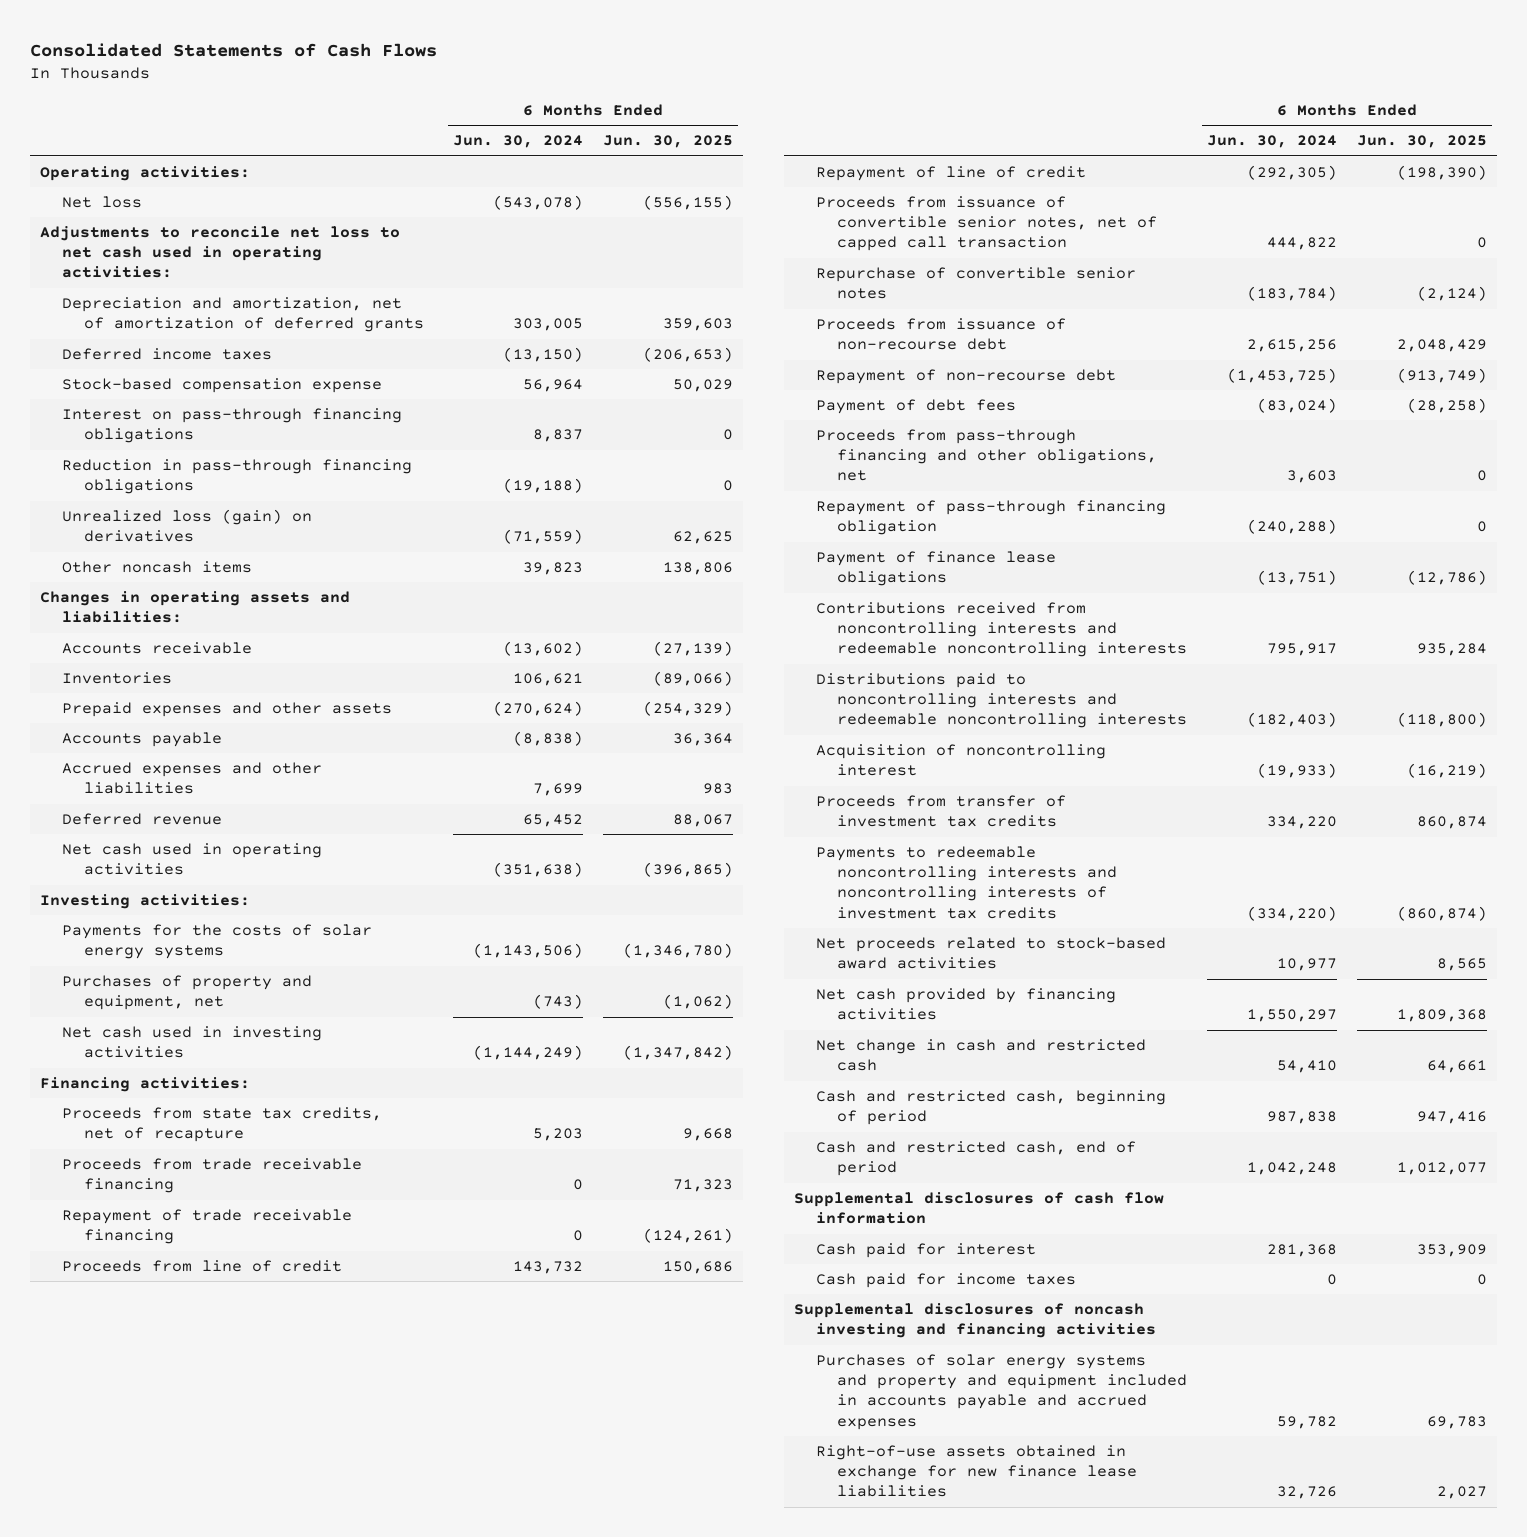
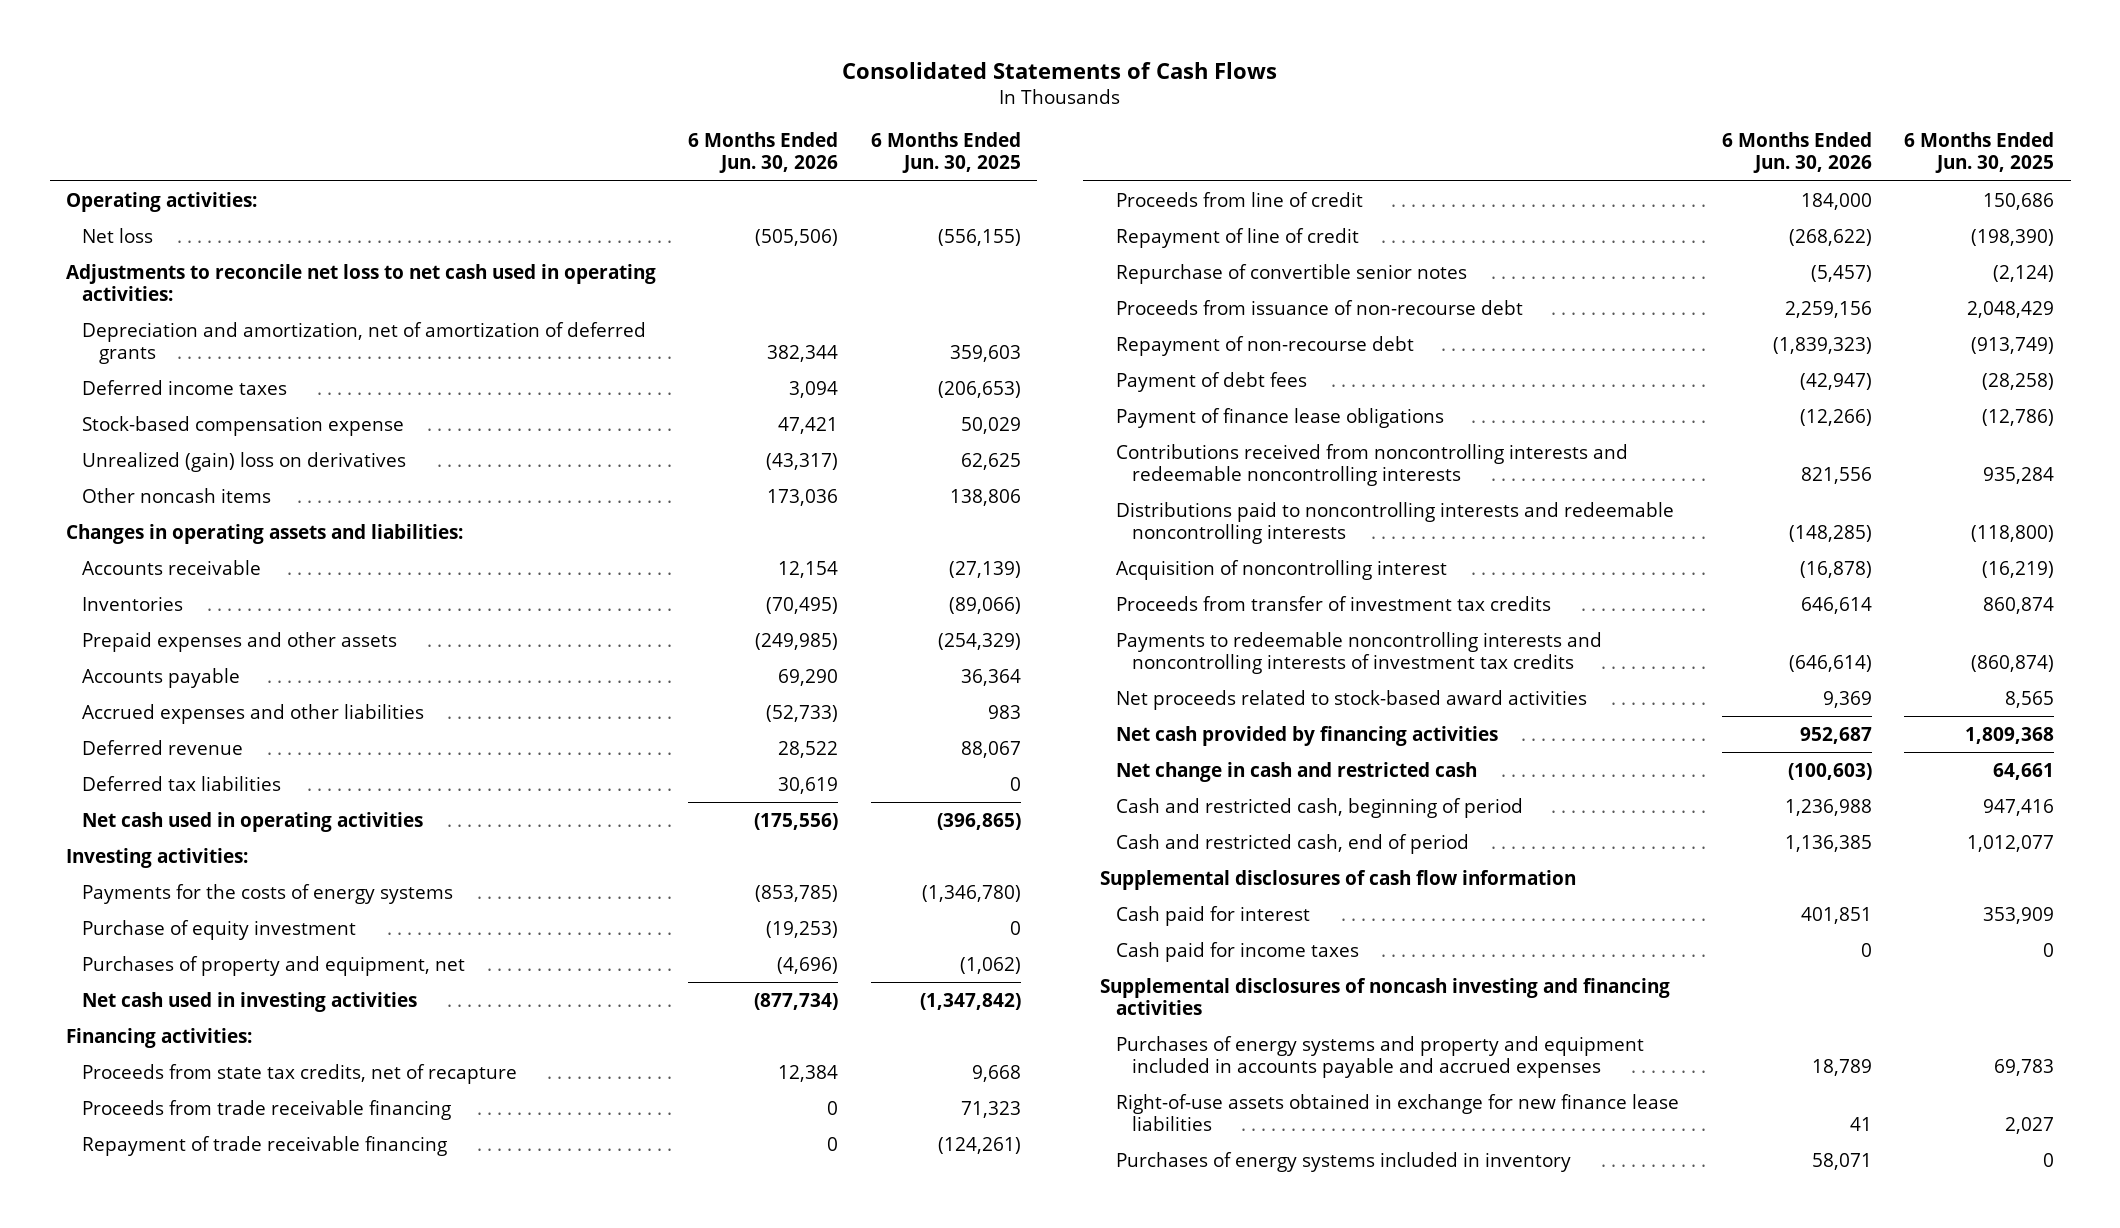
[453,135,584,149] Jun. 30, 2024 -> none
none -> [688,131,839,174] 6 Months Ended Jun. 30, 2026
[61,408,402,444] Interest on pass-through financing obligations -> none
[61,459,412,495] Reduction in pass-through financing obligations -> none
[61,509,312,543] Unrealized loss (gain) on derivatives -> [82,451,407,472] Unrealized (gain) loss on derivatives
none -> [82,775,282,791] Deferred tax liabilities
[61,924,372,960] Payments for the costs of solar energy systems -> [82,883,454,904] Payments for the costs of energy systems
none -> [82,919,357,940] Purchase of equity investment
[815,196,1158,252] Proceeds from issuance of convertible senior notes, net of capped call transaction -> none
[815,429,1158,482] Proceeds from pass-through financing and other obligations, net -> none
[815,500,1166,536] Repayment of pass-through financing obligation -> none
[815,1354,1188,1430] Purchases of solar energy systems and property and equipment included in accounts payable and accrued expenses -> [1115,1035,1644,1079] Purchases of energy systems and property and equipment included in accounts payable and accrued expenses
none -> [1115,1151,1571,1172] Purchases of energy systems included in inventory

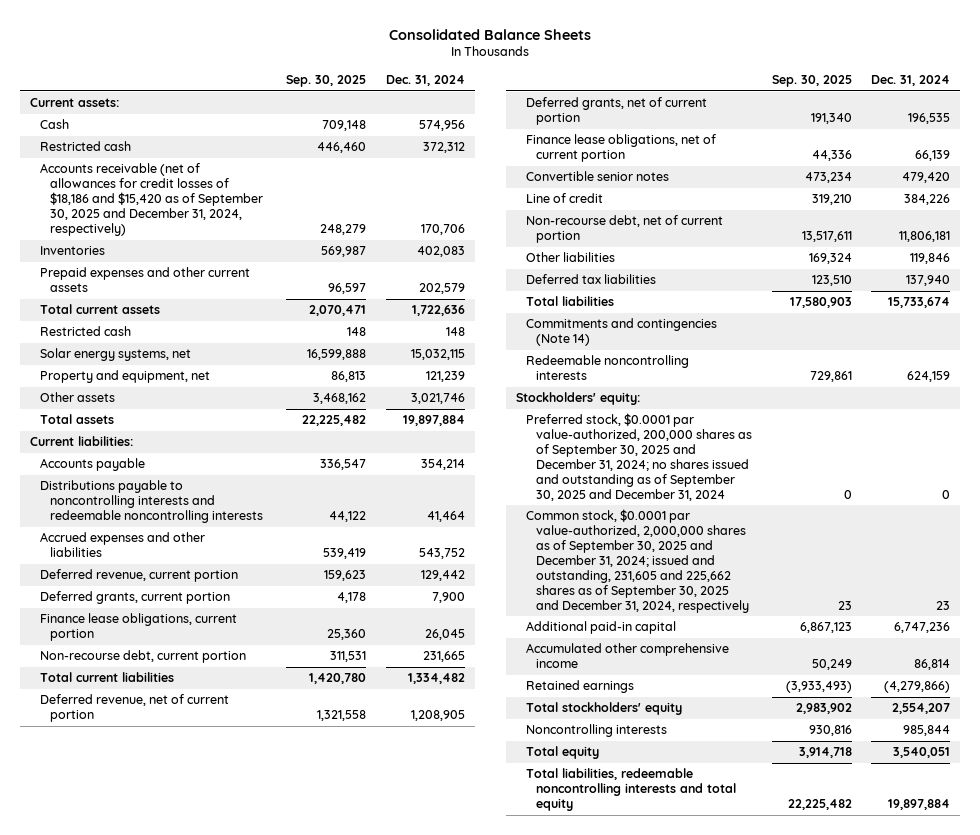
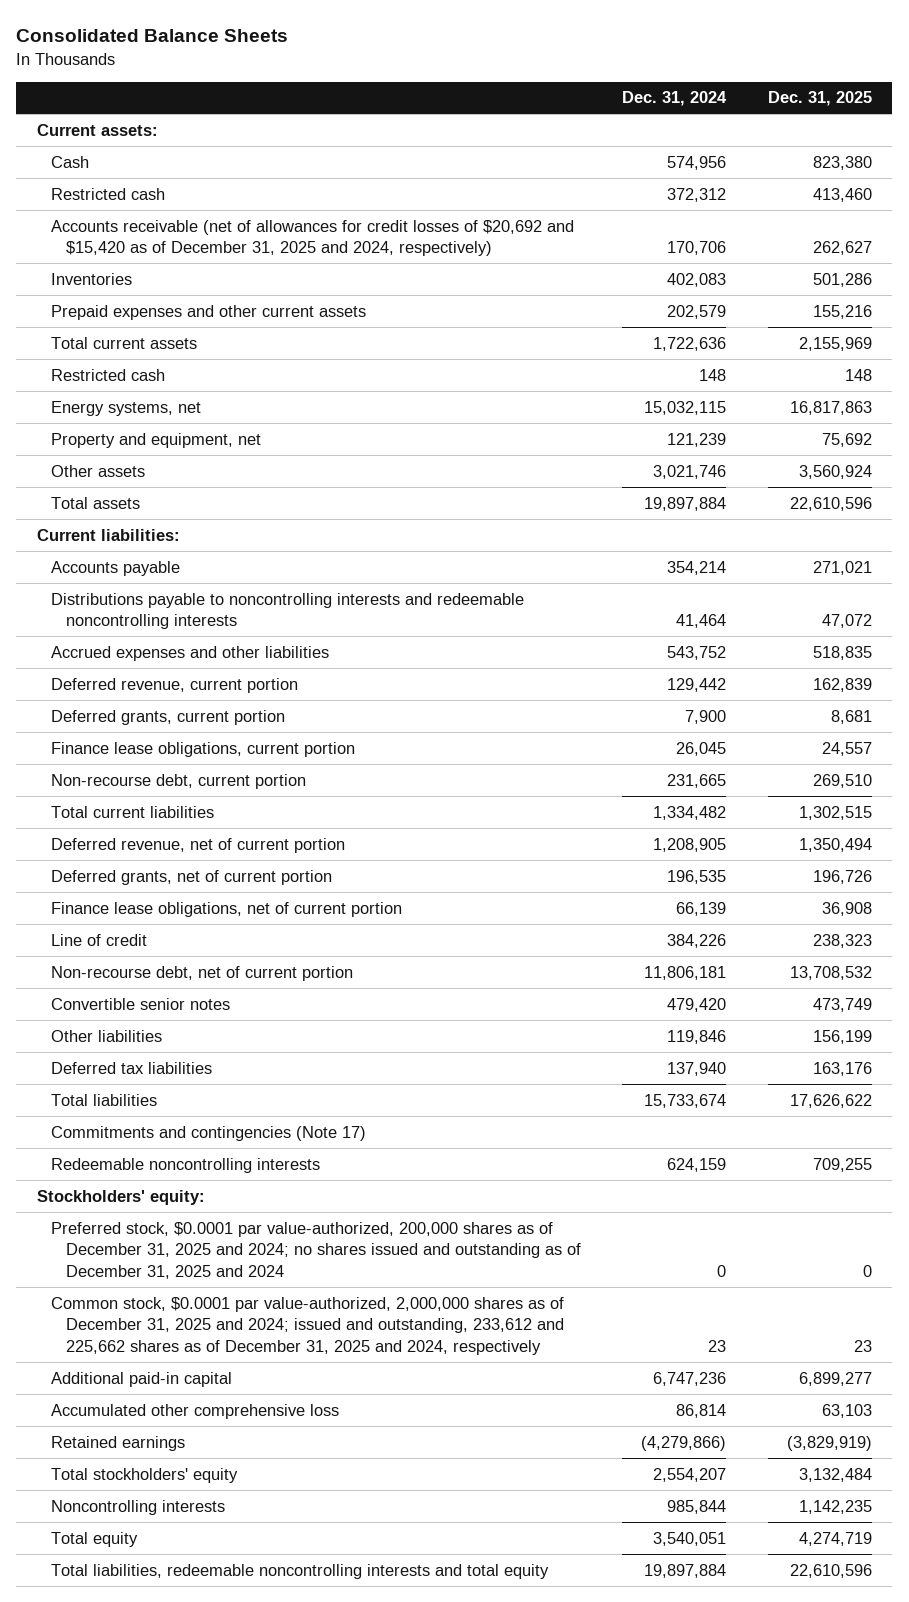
[286,75,367,88] Sep. 30, 2025 -> none
none -> [767,91,872,107] Dec. 31, 2025
[40,163,264,237] Accounts receivable (net of allowances for credit losses of $18,186 and $15,420 as of September 30, 2025 and December 31, 2024, respectively) -> [51,219,575,257] Accounts receivable (net of allowances for credit losses of $20,692 and $15,420 as of December 31, 2025 and 2024, respectively)
[40,348,192,362] Solar energy systems, net -> [51,400,202,416] Energy systems, net
[525,171,669,182] Convertible senior notes -> [51,997,231,1010] Convertible senior notes
[525,318,717,347] Commitments and contingencies (Note 14) -> [51,1125,367,1141] Commitments and contingencies (Note 17)
[525,413,752,501] Preferred stock, $0.0001 par value-authorized, 200,000 shares as of September 30, 2025 and December 31, 2024; no shares issued and outstanding as of September 30, 2025 and December 31, 2024 -> [51,1221,581,1279] Preferred stock, $0.0001 par value-authorized, 200,000 shares as of December 31, 2025 and 2024; no shares issued and outstanding as of December 31, 2025 and 2024
[525,509,749,613] Common stock, $0.0001 par value-authorized, 2,000,000 shares as of September 30, 2025 and December 31, 2024; issued and outstanding, 231,605 and 225,662 shares as of September 30, 2025 and December 31, 2024, respectively -> [51,1296,565,1355] Common stock, $0.0001 par value-authorized, 2,000,000 shares as of December 31, 2025 and 2024; issued and outstanding, 233,612 and 225,662 shares as of December 31, 2025 and 2024, respectively
[525,643,729,669] Accumulated other comprehensive income -> [51,1403,340,1419] Accumulated other comprehensive loss

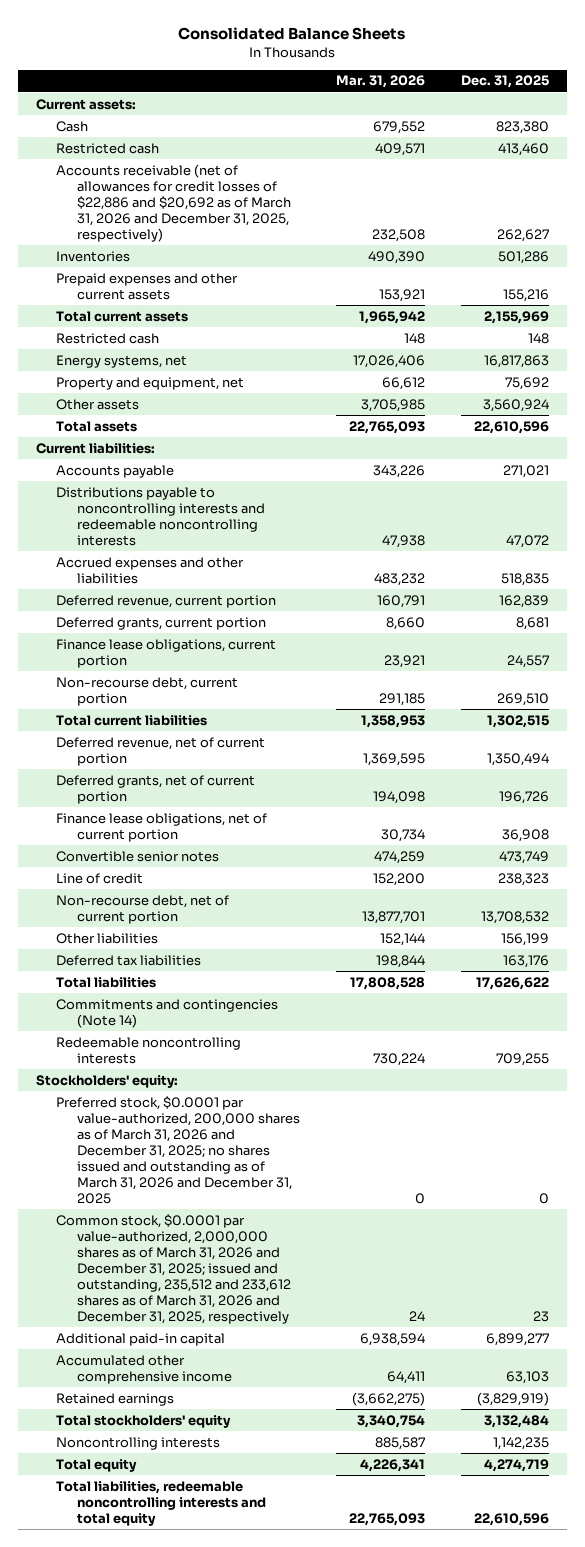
[622,91,728,107] Dec. 31, 2024 -> none
none -> [335,75,425,89] Mar. 31, 2026
[51,219,575,257] Accounts receivable (net of allowances for credit losses of $20,692 and $15,420 as of December 31, 2025 and 2024, respectively) -> [56,163,291,242] Accounts receivable (net of allowances for credit losses of $22,886 and $20,692 as of March 31, 2026 and December 31, 2025, respectively)
[51,997,231,1010] Convertible senior notes -> [56,850,220,862] Convertible senior notes
[51,1125,367,1141] Commitments and contingencies (Note 17) -> [56,998,279,1028] Commitments and contingencies (Note 14)
[51,1221,581,1279] Preferred stock, $0.0001 par value-authorized, 200,000 shares as of December 31, 2025 and 2024; no shares issued and outstanding as of December 31, 2025 and 2024 -> [56,1095,300,1205] Preferred stock, $0.0001 par value-authorized, 200,000 shares as of March 31, 2026 and December 31, 2025; no shares issued and outstanding as of March 31, 2026 and December 31, 2025
[51,1296,565,1355] Common stock, $0.0001 par value-authorized, 2,000,000 shares as of December 31, 2025 and 2024; issued and outstanding, 233,612 and 225,662 shares as of December 31, 2025 and 2024, respectively -> [56,1213,291,1325] Common stock, $0.0001 par value-authorized, 2,000,000 shares as of March 31, 2026 and December 31, 2025; issued and outstanding, 235,512 and 233,612 shares as of March 31, 2026 and December 31, 2025, respectively
[51,1403,340,1419] Accumulated other comprehensive loss -> [56,1354,232,1384] Accumulated other comprehensive income

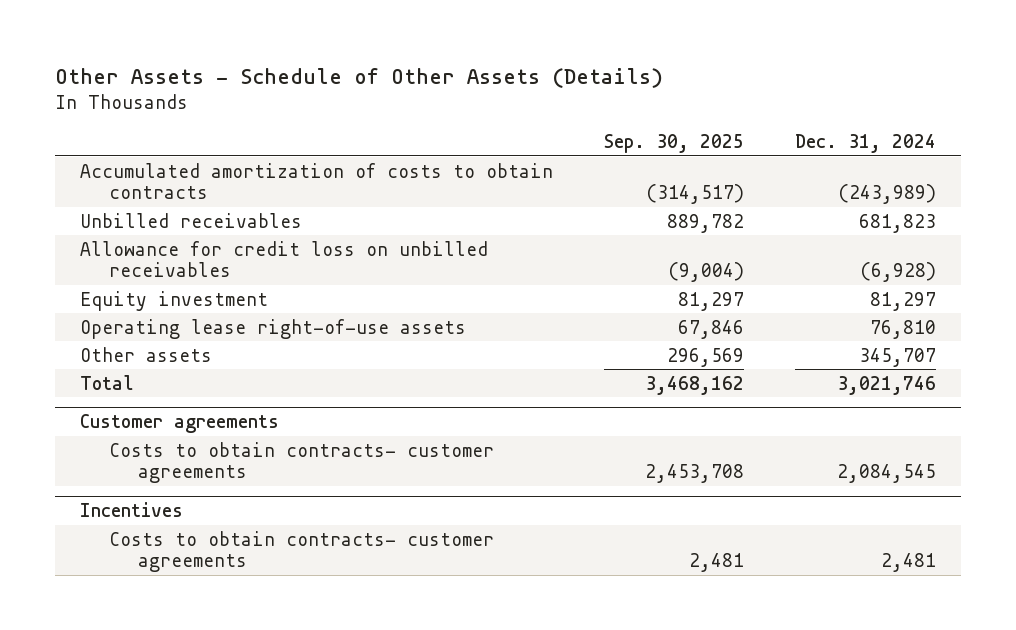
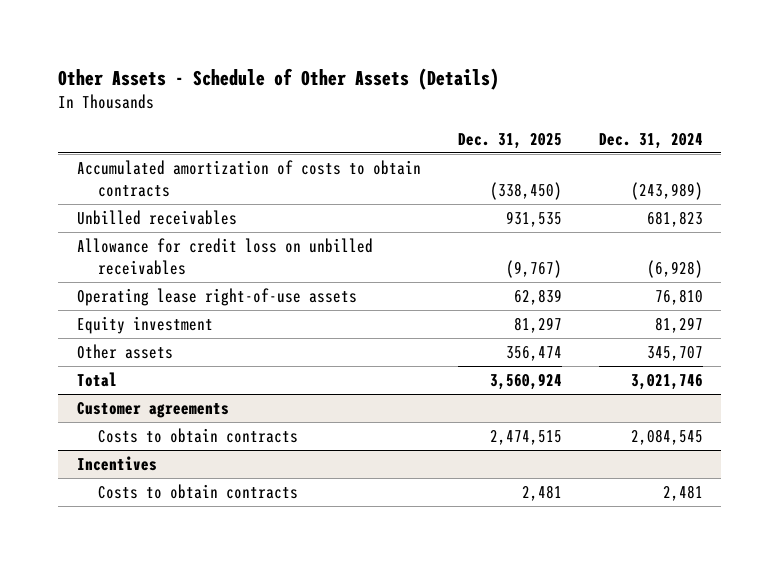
[603,134,744,154] Sep. 30, 2025 -> none
none -> [457,132,562,149] Dec. 31, 2025
[79,290,268,311] Equity investment -> [76,315,213,334] Equity investment
[108,441,494,484] Costs to obtain contracts- customer agreements -> [98,427,299,443] Costs to obtain contracts
[108,530,494,573] Costs to obtain contracts- customer agreements -> [98,483,299,499] Costs to obtain contracts

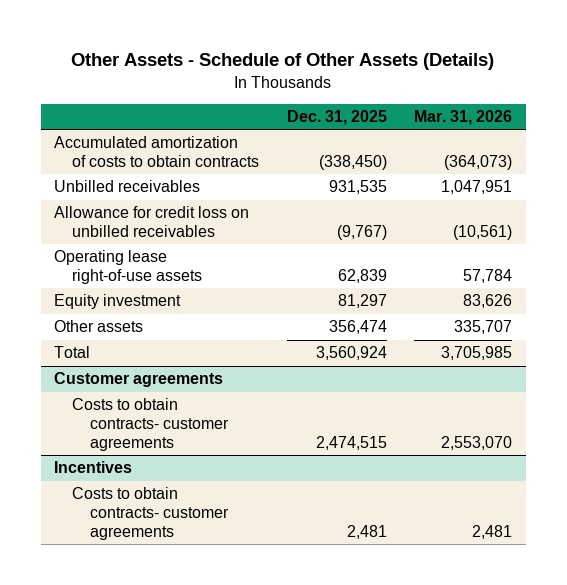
[598,132,703,149] Dec. 31, 2024 -> none
none -> [414,110,513,126] Mar. 31, 2026
[98,427,299,443] Costs to obtain contracts -> [72,398,230,451] Costs to obtain contracts- customer agreements
[98,483,299,499] Costs to obtain contracts -> [72,487,230,540] Costs to obtain contracts- customer agreements

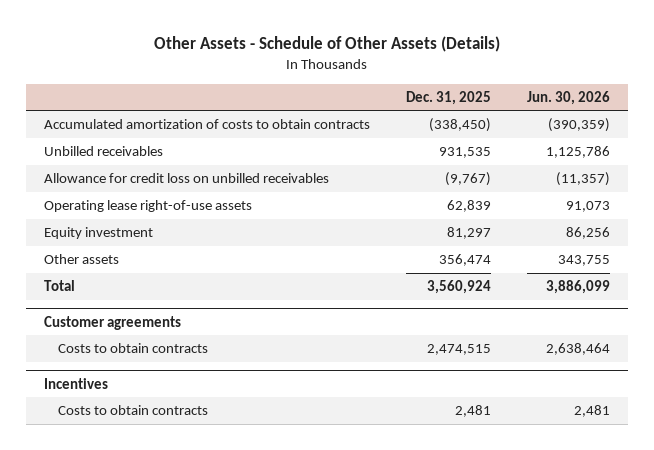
[414,110,513,126] Mar. 31, 2026 -> none
none -> [527,90,611,105] Jun. 30, 2026
[72,398,230,451] Costs to obtain contracts- customer agreements -> [57,343,208,354] Costs to obtain contracts
[72,487,230,540] Costs to obtain contracts- customer agreements -> [57,405,208,416] Costs to obtain contracts

